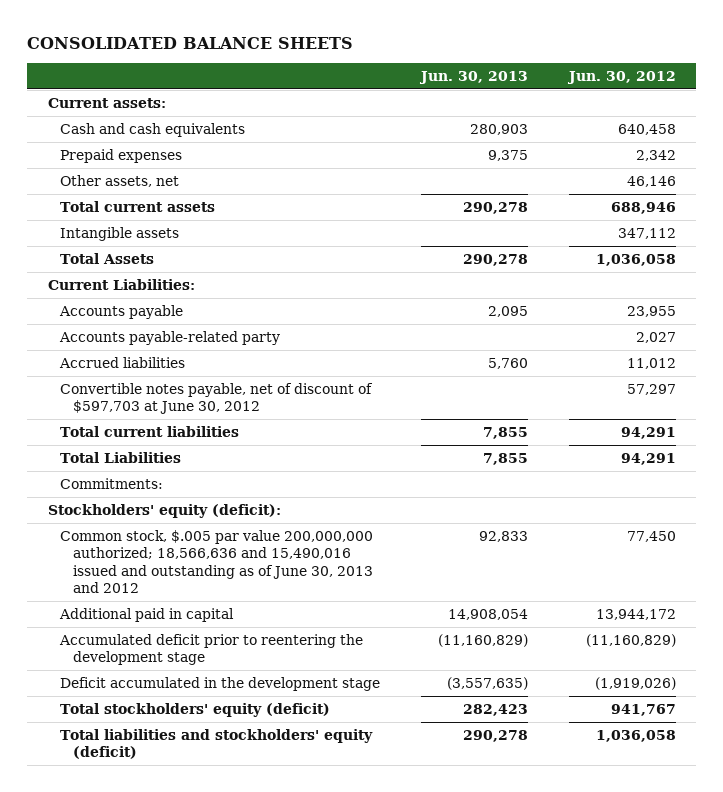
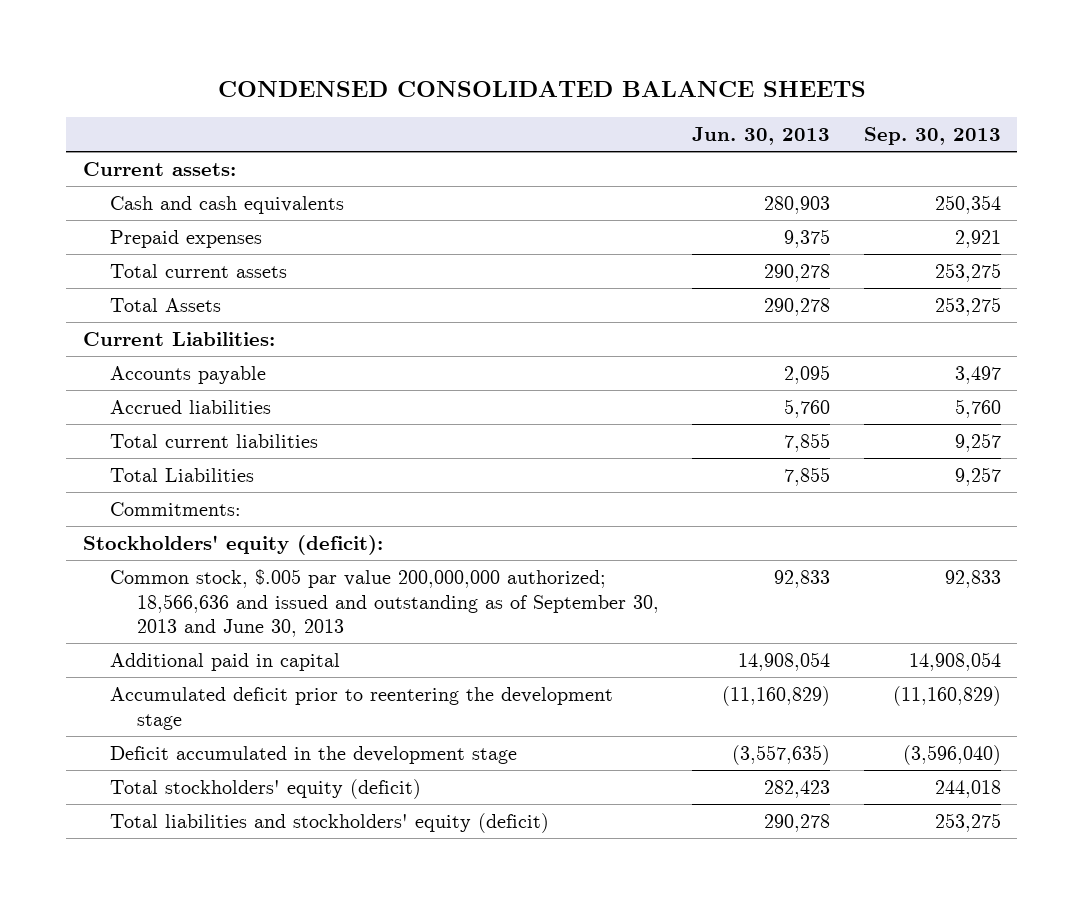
[27,36,354,49] CONSOLIDATED BALANCE SHEETS -> [217,81,866,98] CONDENSED CONSOLIDATED BALANCE SHEETS
[566,70,676,84] Jun. 30, 2012 -> none
none -> [863,127,1001,146] Sep. 30, 2013
[60,174,180,187] Other assets, net -> none
[60,226,180,241] Intangible assets -> none
[59,330,281,345] Accounts payable-related party -> none
[60,382,374,415] Convertible notes payable, net of discount of $597,703 at June 30, 2012 -> none
[60,529,374,594] Common stock, $.005 par value 200,000,000 authorized; 18,566,636 and 15,490,016 issued and outstanding as of June 30, 2013 and 2012 -> [109,568,660,638] Common stock, $.005 par value 200,000,000 authorized; 18,566,636 and issued and outstanding as of September 30, 2013 and June 30, 2013

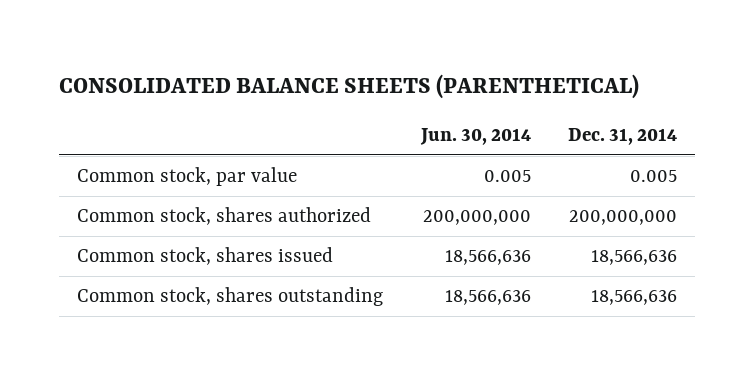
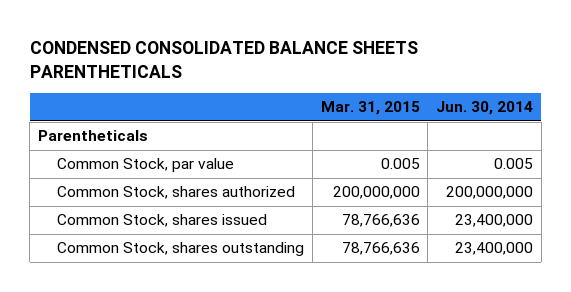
[58,73,639,99] CONSOLIDATED BALANCE SHEETS (PARENTHETICAL) -> [29,40,418,78] CONDENSED CONSOLIDATED BALANCE SHEETS PARENTHETICALS
[567,128,677,146] Dec. 31, 2014 -> none
none -> [320,101,420,116] Mar. 31, 2015
none -> [38,130,149,142] Parentheticals
[77,167,298,187] Common stock, par value -> [57,158,235,173] Common Stock, par value
[77,207,372,226] Common stock, shares authorized -> [57,186,296,200] Common Stock, shares authorized
[77,247,334,266] Common stock, shares issued -> [57,214,268,228] Common Stock, shares issued
[444,250,531,266] 18,566,636 -> [454,214,533,228] 23,400,000
[77,287,384,307] Common stock, shares outstanding -> [57,242,305,257] Common Stock, shares outstanding
[444,290,531,306] 18,566,636 -> [454,242,533,256] 23,400,000

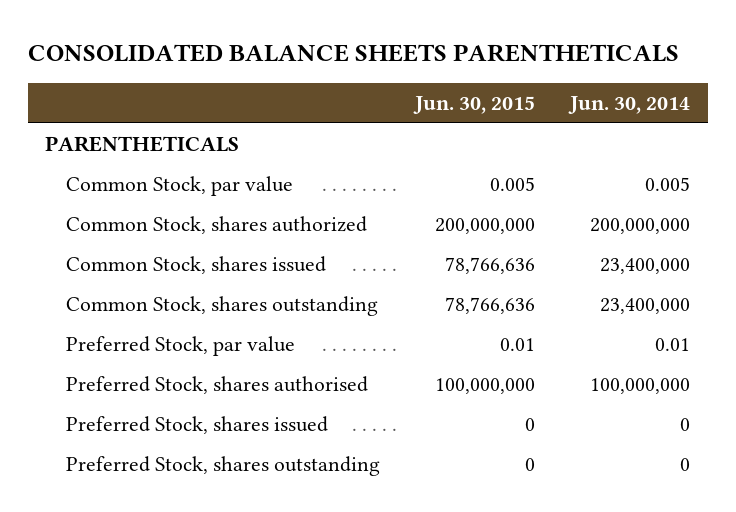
[29,40,418,78] CONDENSED CONSOLIDATED BALANCE SHEETS PARENTHETICALS -> [27,44,679,63] CONSOLIDATED BALANCE SHEETS PARENTHETICALS
[320,101,420,116] Mar. 31, 2015 -> none
none -> [413,95,536,114] Jun. 30, 2015
[38,130,149,142] Parentheticals -> [45,135,240,152] PARENTHETICALS
none -> [65,335,295,356] Preferred Stock, par value
none -> [65,375,368,394] Preferred Stock, shares authorised
none -> [65,415,328,434] Preferred Stock, shares issued
none -> [65,455,380,476] Preferred Stock, shares outstanding

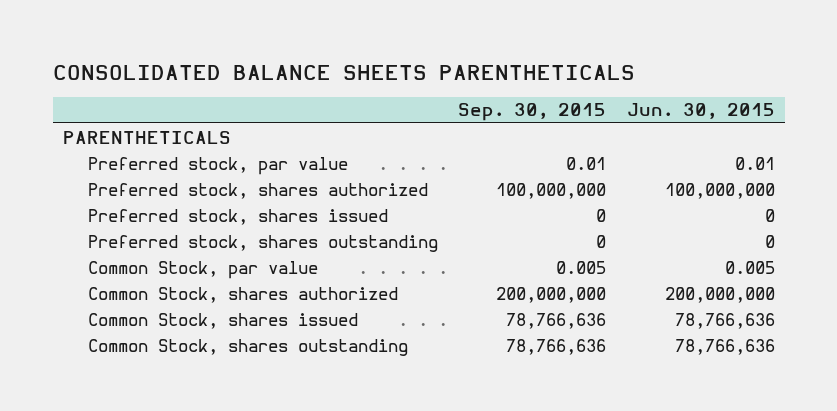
[568,95,691,114] Jun. 30, 2014 -> none
none -> [458,103,607,122] Sep. 30, 2015
none -> [88,156,349,175] Preferred stock, par value
none -> [88,182,429,199] Preferred stock, shares authorized
none -> [88,208,389,225] Preferred stock, shares issued
none -> [88,234,439,252] Preferred stock, shares outstanding
[65,335,295,356] Preferred Stock, par value -> none
[65,375,368,394] Preferred Stock, shares authorised -> none
[65,415,328,434] Preferred Stock, shares issued -> none
[65,455,380,476] Preferred Stock, shares outstanding -> none

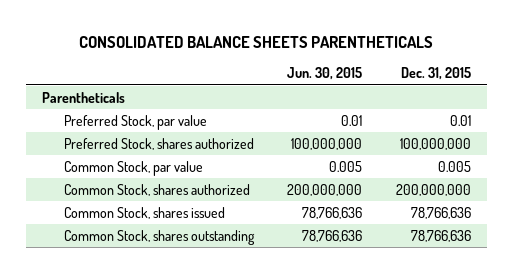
[458,103,607,122] Sep. 30, 2015 -> none
none -> [400,67,471,81] Dec. 31, 2015
[88,208,389,225] Preferred stock, shares issued -> none
[88,234,439,252] Preferred stock, shares outstanding -> none
[62,130,231,144] PARENTHETICALS -> [42,91,126,103] Parentheticals
[88,156,349,175] Preferred stock, par value -> [63,114,207,130] Preferred Stock, par value
[88,182,429,199] Preferred stock, shares authorized -> [63,137,254,150] Preferred Stock, shares authorized

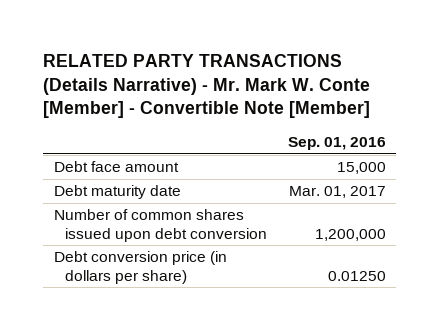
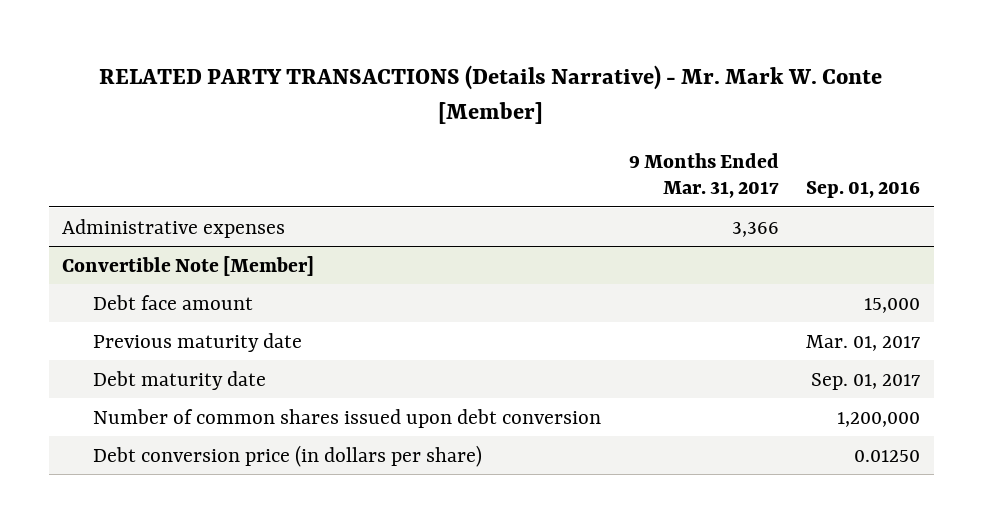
[43,53,371,119] RELATED PARTY TRANSACTIONS (Details Narrative) - Mr. Mark W. Conte [Member] - Convertible Note [Member] -> [99,64,883,125] RELATED PARTY TRANSACTIONS (Details Narrative) - Mr. Mark W. Conte [Member]
none -> [628,152,779,198] 9 Months Ended Mar. 31, 2017
none -> [62,218,286,238] Administrative expenses
none -> [62,255,315,276] Convertible Note [Member]
none -> [93,332,303,352] Previous maturity date
[288,186,386,199] Mar. 01, 2017 -> [811,372,921,390] Sep. 01, 2017

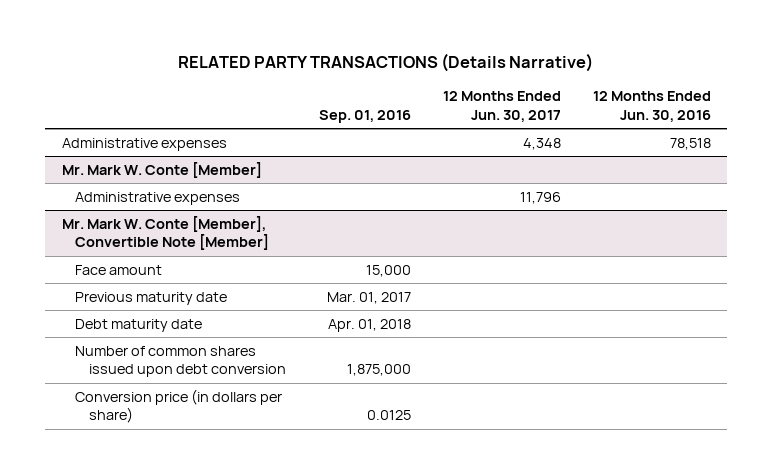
[99,64,883,125] RELATED PARTY TRANSACTIONS (Details Narrative) - Mr. Mark W. Conte [Member] -> [178,53,594,73] RELATED PARTY TRANSACTIONS (Details Narrative)
[628,152,779,198] 9 Months Ended Mar. 31, 2017 -> none
none -> [442,91,561,123] 12 Months Ended Jun. 30, 2017
none -> [593,91,712,123] 12 Months Ended Jun. 30, 2016
[62,255,315,276] Convertible Note [Member] -> [61,161,262,178] Mr. Mark W. Conte [Member]
none -> [75,191,241,205] Administrative expenses
none -> [61,215,270,251] Mr. Mark W. Conte [Member], Convertible Note [Member]
[93,294,254,310] Debt face amount -> [75,264,163,275] Face amount
[811,372,921,390] Sep. 01, 2017 -> [327,318,411,332] Apr. 01, 2018
[837,411,921,427] 1,200,000 -> [346,364,411,377] 1,875,000
[93,444,483,467] Debt conversion price (in dollars per share) -> [75,388,283,424] Conversion price (in dollars per share)
[854,449,921,462] 0.01250 -> [366,410,411,421] 0.0125

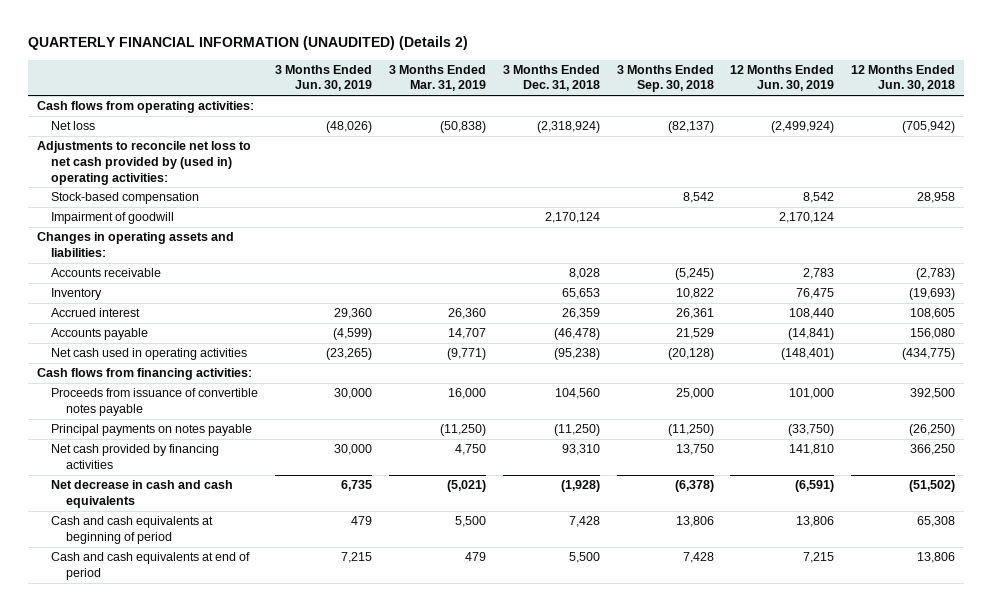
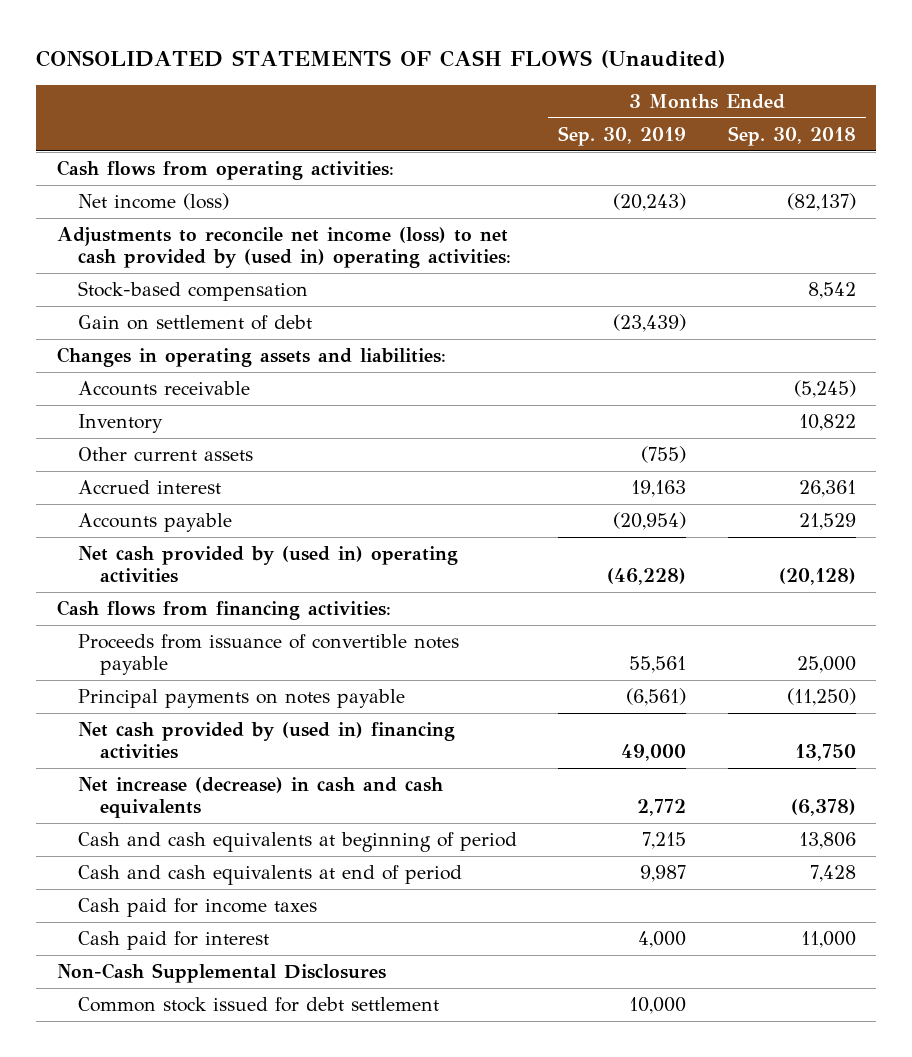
[28,36,469,51] QUARTERLY FINANCIAL INFORMATION (UNAUDITED) (Details 2) -> [36,49,726,68] CONSOLIDATED STATEMENTS OF CASH FLOWS (Unaudited)
[275,64,373,92] 3 Months Ended Jun. 30, 2019 -> none
[388,64,486,92] 3 Months Ended Mar. 31, 2019 -> none
[502,64,600,92] 3 Months Ended Dec. 31, 2018 -> none
[730,64,835,92] 12 Months Ended Jun. 30, 2019 -> none
[851,64,956,92] 12 Months Ended Jun. 30, 2018 -> none
none -> [558,125,687,146] Sep. 30, 2019
[51,121,96,131] Net loss -> [78,192,230,210] Net income (loss)
[36,141,251,185] Adjustments to reconcile net loss to net cash provided by (used in) operating activities: -> [56,226,512,269] Adjustments to reconcile net income (loss) to net cash provided by (used in) operating activities:
[51,212,175,225] Impairment of goodwill -> none
none -> [78,314,313,330] Gain on settlement of debt
none -> [78,446,254,461] Other current assets
[51,348,248,361] Net cash used in operating activities -> [78,545,459,584] Net cash provided by (used in) operating activities
[51,444,220,469] Net cash provided by financing activities -> [78,721,456,760] Net cash provided by (used in) financing activities
[51,480,234,508] Net decrease in cash and cash equivalents -> [78,776,444,819] Net increase (decrease) in cash and cash equivalents
none -> [78,897,318,917] Cash paid for income taxes
none -> [78,930,270,950] Cash paid for interest
none -> [56,962,386,983] Non-Cash Supplemental Disclosures
none -> [78,996,440,1012] Common stock issued for debt settlement

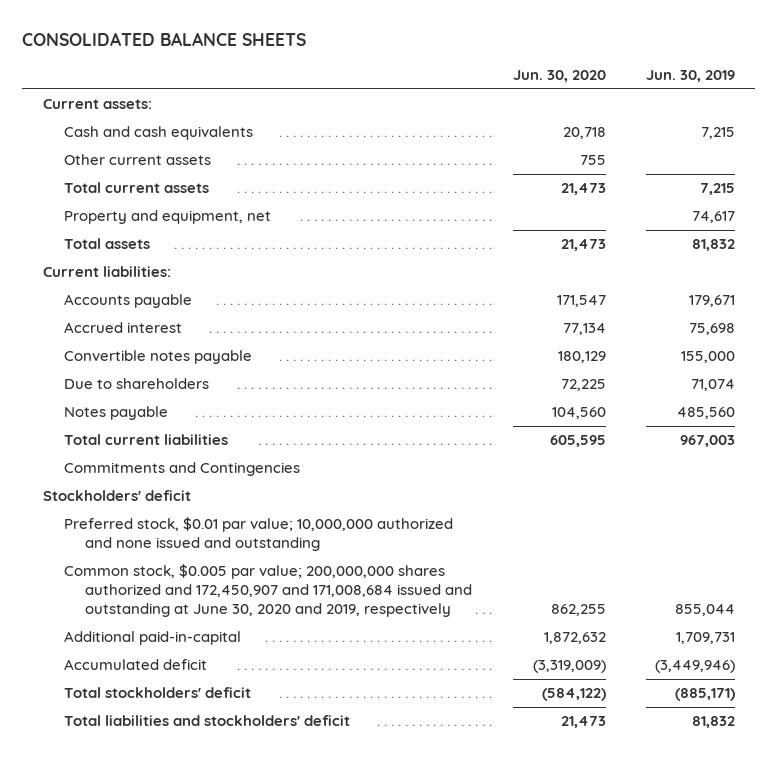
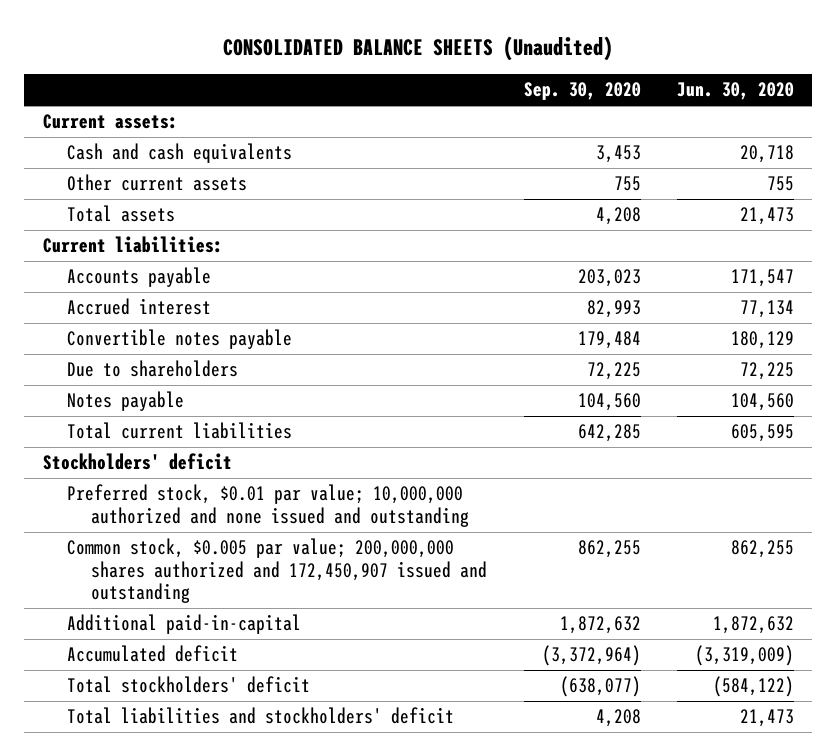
[22,32,307,47] CONSOLIDATED BALANCE SHEETS -> [223,35,614,61] CONSOLIDATED BALANCE SHEETS (Unaudited)
[646,70,736,83] Jun. 30, 2019 -> none
none -> [523,82,641,101] Sep. 30, 2020
[63,182,209,194] Total current assets -> none
[63,210,271,225] Property and equipment, net -> none
[63,462,300,477] Commitments and Contingencies -> none
[63,564,473,618] Common stock, $0.005 par value; 200,000,000 shares authorized and 172,450,907 and 171,008,684 issued and outstanding at June 30, 2020 and 2019, respectively -> [66,538,488,604] Common stock, $0.005 par value; 200,000,000 shares authorized and 172,450,907 issued and outstanding

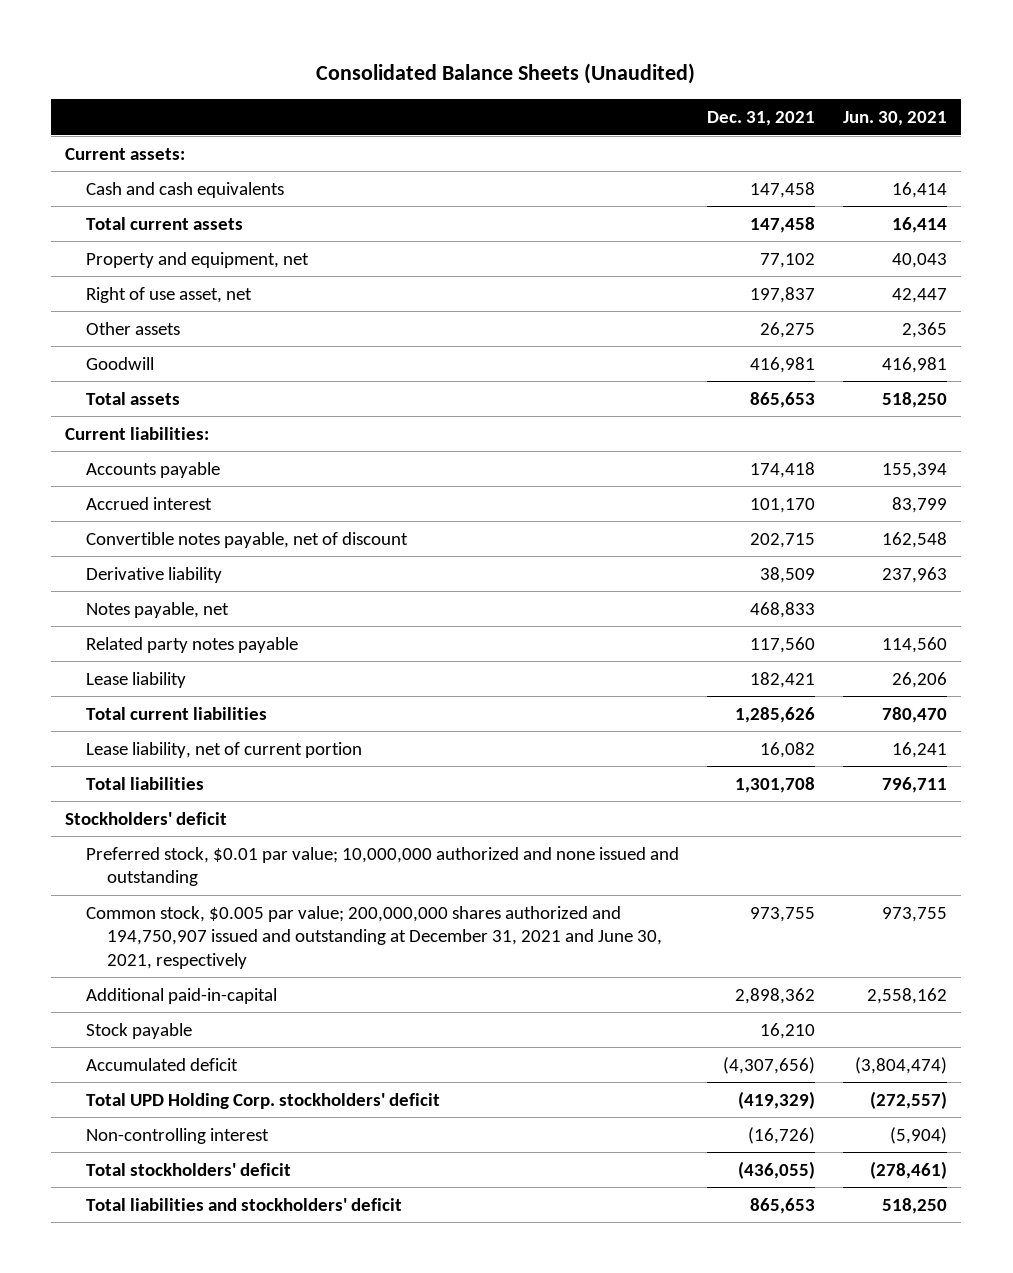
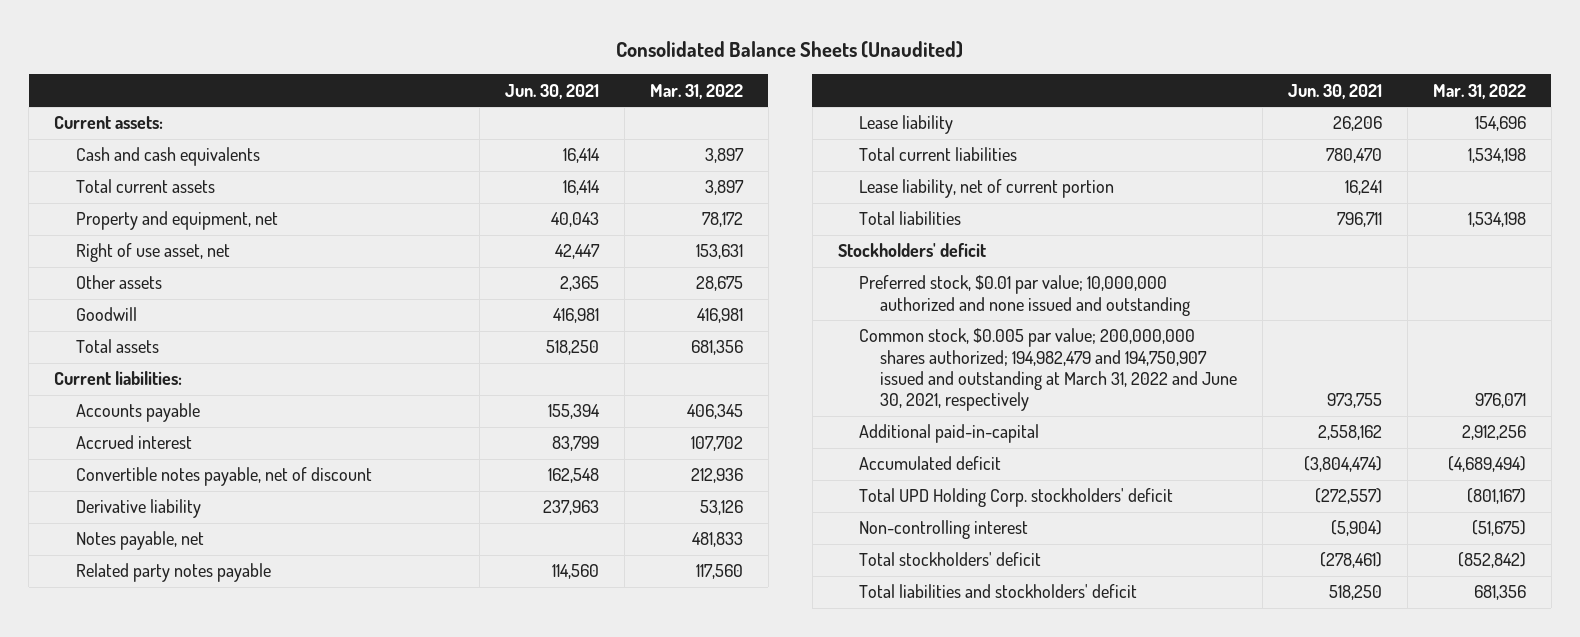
[707,110,816,126] Dec. 31, 2021 -> none
none -> [649,83,743,99] Mar. 31, 2022
[86,905,663,969] Common stock, $0.005 par value; 200,000,000 shares authorized and 194,750,907 issued and outstanding at December 31, 2021 and June 30, 2021, respectively -> [859,328,1238,412] Common stock, $0.005 par value; 200,000,000 shares authorized; 194,982,479 and 194,750,907 issued and outstanding at March 31, 2022 and June 30, 2021, respectively
[86,1022,193,1039] Stock payable -> none

